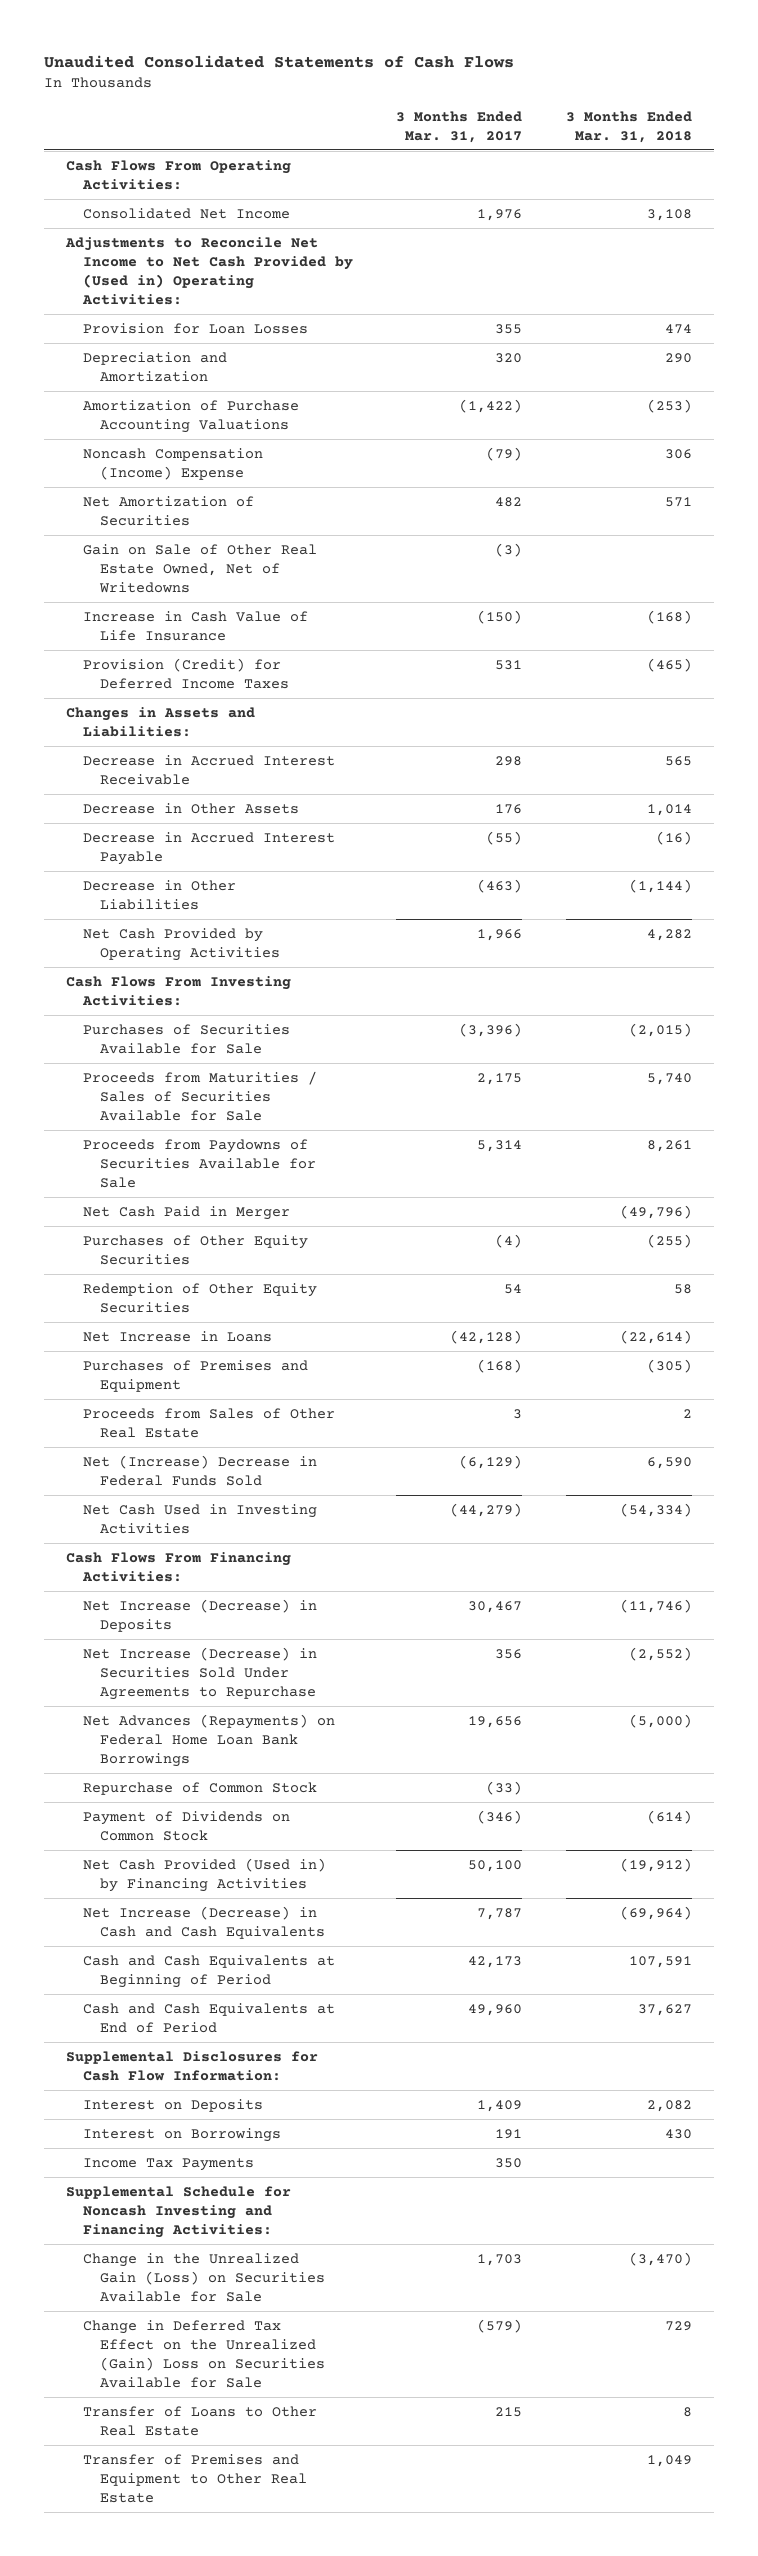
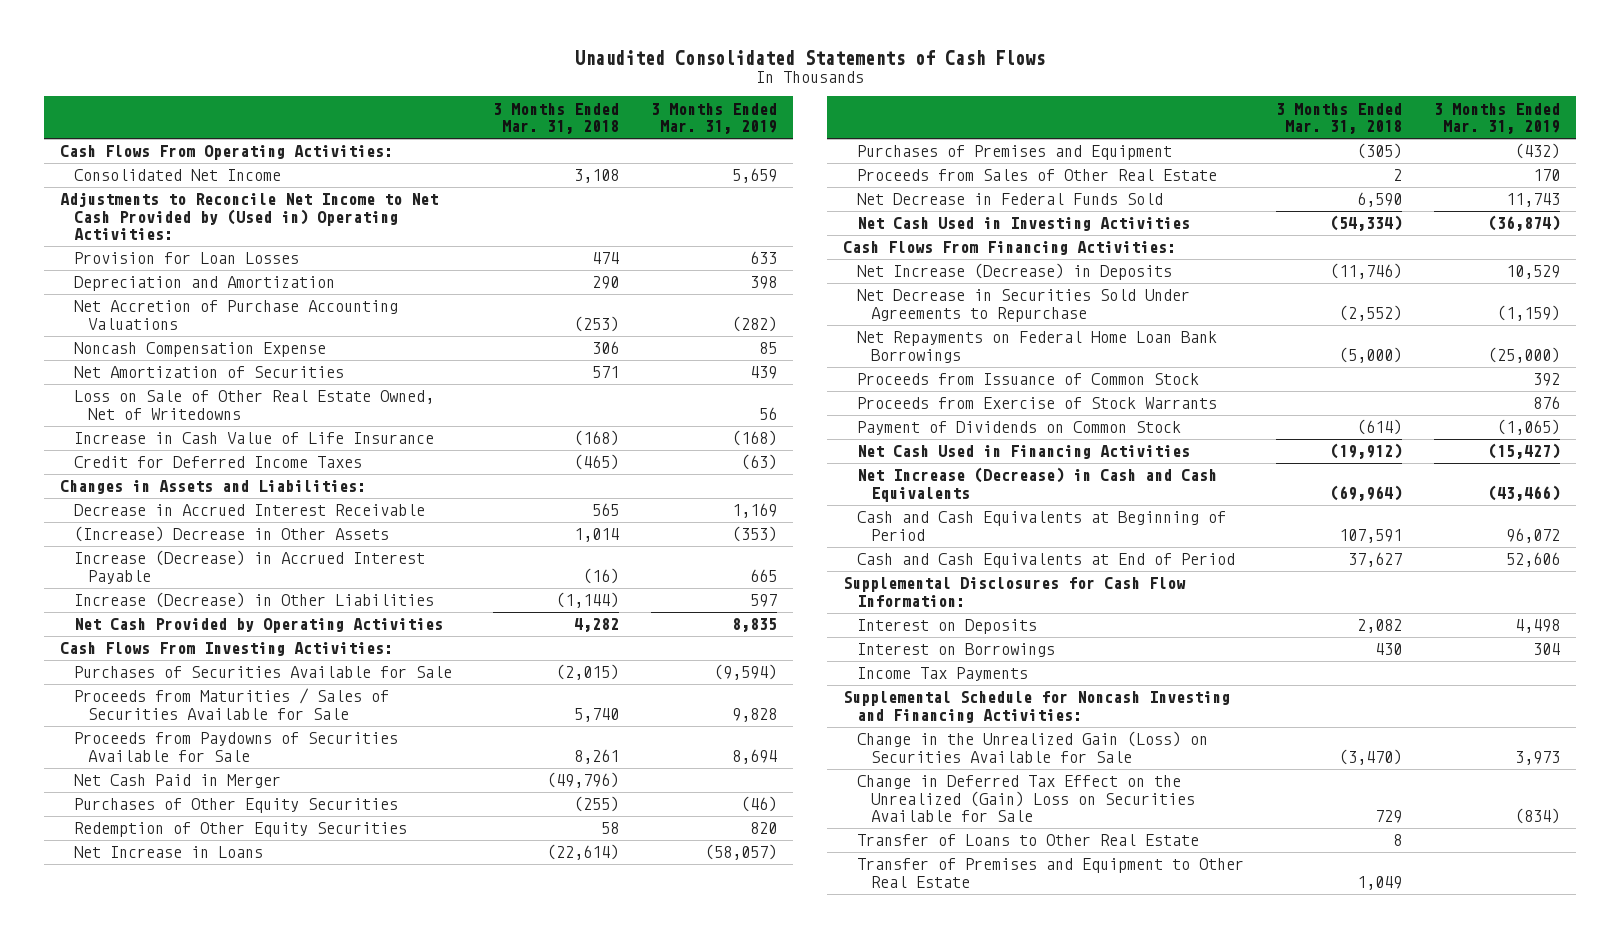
[396,110,523,143] 3 Months Ended Mar. 31, 2017 -> none
none -> [651,102,778,135] 3 Months Ended Mar. 31, 2019
[82,399,299,433] Amortization of Purchase Accounting Valuations -> [74,300,399,330] Net Accretion of Purchase Accounting Valuations
[82,447,263,480] Noncash Compensation (Income) Expense -> [74,342,327,358] Noncash Compensation Expense
[82,543,317,593] Gain on Sale of Other Real Estate Owned, Net of Writedowns -> [74,390,435,420] Loss on Sale of Other Real Estate Owned, Net of Writedowns
[82,657,289,689] Provision (Credit) for Deferred Income Taxes -> [74,456,363,469] Credit for Deferred Income Taxes
[82,802,299,814] Decrease in Other Assets -> [74,526,390,543] (Increase) Decrease in Other Assets
[82,831,335,865] Decrease in Accrued Interest Payable -> [74,550,426,584] Increase (Decrease) in Accrued Interest Payable
[82,879,236,910] Decrease in Other Liabilities -> [74,592,435,609] Increase (Decrease) in Other Liabilities
[82,1454,317,1486] Net (Increase) Decrease in Federal Funds Sold -> [856,193,1163,206] Net Decrease in Federal Funds Sold
[82,1781,317,1795] Repurchase of Common Stock -> none
[82,1646,317,1700] Net Increase (Decrease) in Securities Sold Under Agreements to Repurchase -> [856,289,1190,322] Net Decrease in Securities Sold Under Agreements to Repurchase
[82,1713,335,1767] Net Advances (Repayments) on Federal Home Loan Bank Borrowings -> [856,331,1217,363] Net Repayments on Federal Home Loan Bank Borrowings
none -> [856,373,1199,386] Proceeds from Issuance of Common Stock
none -> [856,397,1217,410] Proceeds from Exercise of Stock Warrants
[82,1857,326,1892] Net Cash Provided (Used in) by Financing Activities -> [856,445,1190,460] Net Cash Used in Financing Activities

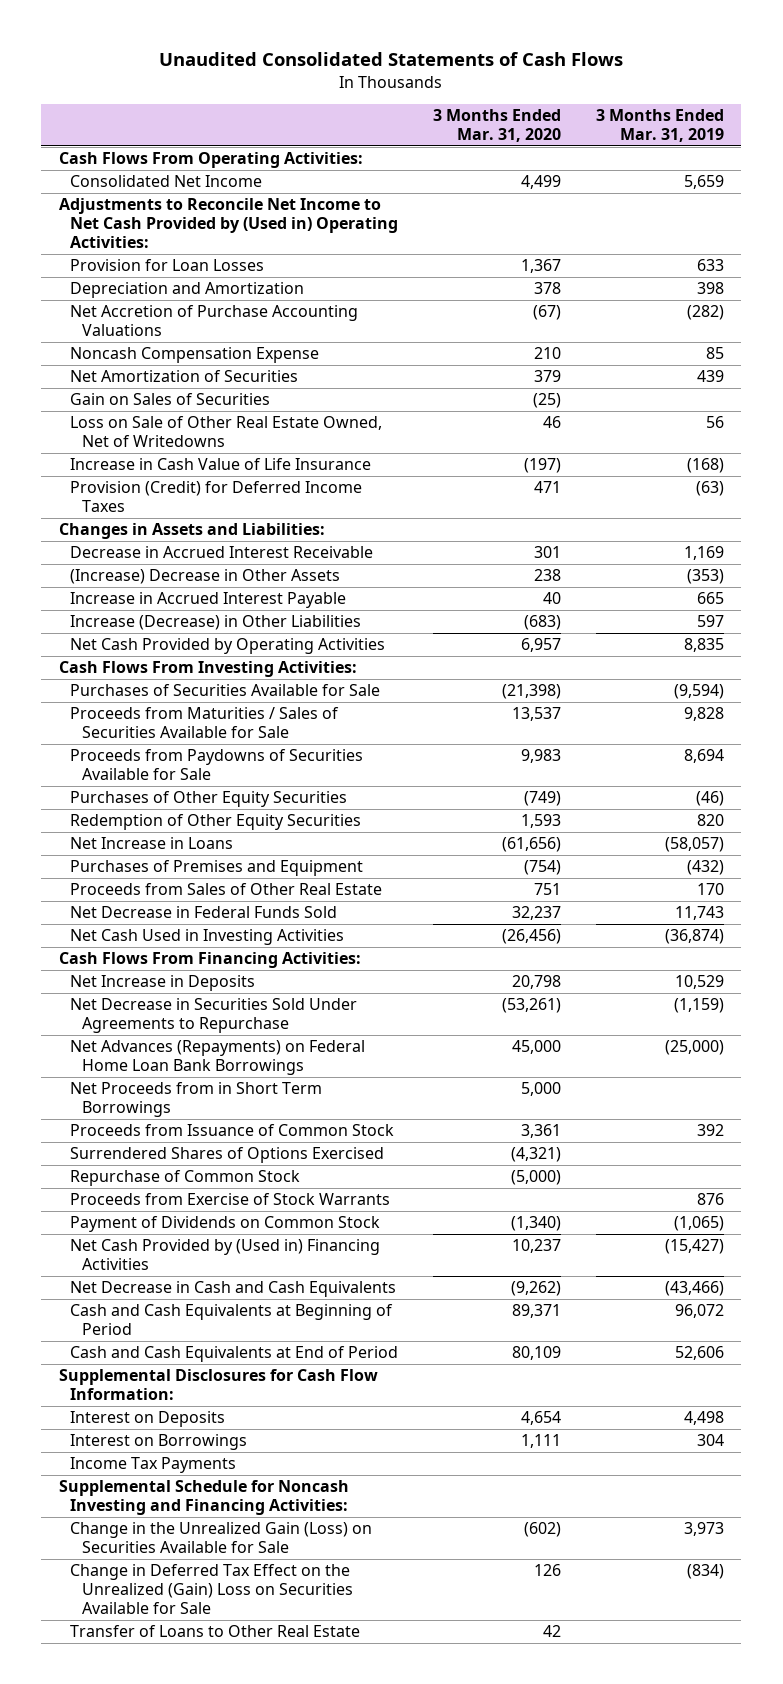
[493,102,620,135] 3 Months Ended Mar. 31, 2018 -> none
none -> [433,109,562,143] 3 Months Ended Mar. 31, 2020
none -> [70,393,271,406] Gain on Sales of Securities
[74,456,363,469] Credit for Deferred Income Taxes -> [70,481,363,513] Provision (Credit) for Deferred Income Taxes
[74,550,426,584] Increase (Decrease) in Accrued Interest Payable -> [70,592,347,609] Increase in Accrued Interest Payable
[74,774,282,789] Net Cash Paid in Merger -> none
[856,263,1172,281] Net Increase (Decrease) in Deposits -> [70,975,256,992] Net Increase in Deposits
[856,331,1217,363] Net Repayments on Federal Home Loan Bank Borrowings -> [70,1040,366,1076] Net Advances (Repayments) on Federal Home Loan Bank Borrowings
none -> [70,1082,323,1118] Net Proceeds from in Short Term Borrowings
none -> [70,1147,385,1164] Surrendered Shares of Options Exercised
none -> [70,1170,301,1187] Repurchase of Common Stock
[856,445,1190,460] Net Cash Used in Financing Activities -> [70,1239,381,1271] Net Cash Provided by (Used in) Financing Activities
[856,467,1217,502] Net Increase (Decrease) in Cash and Cash Equivalents -> [70,1281,397,1298] Net Decrease in Cash and Cash Equivalents
[856,858,1244,888] Transfer of Premises and Equipment to Other Real Estate -> none

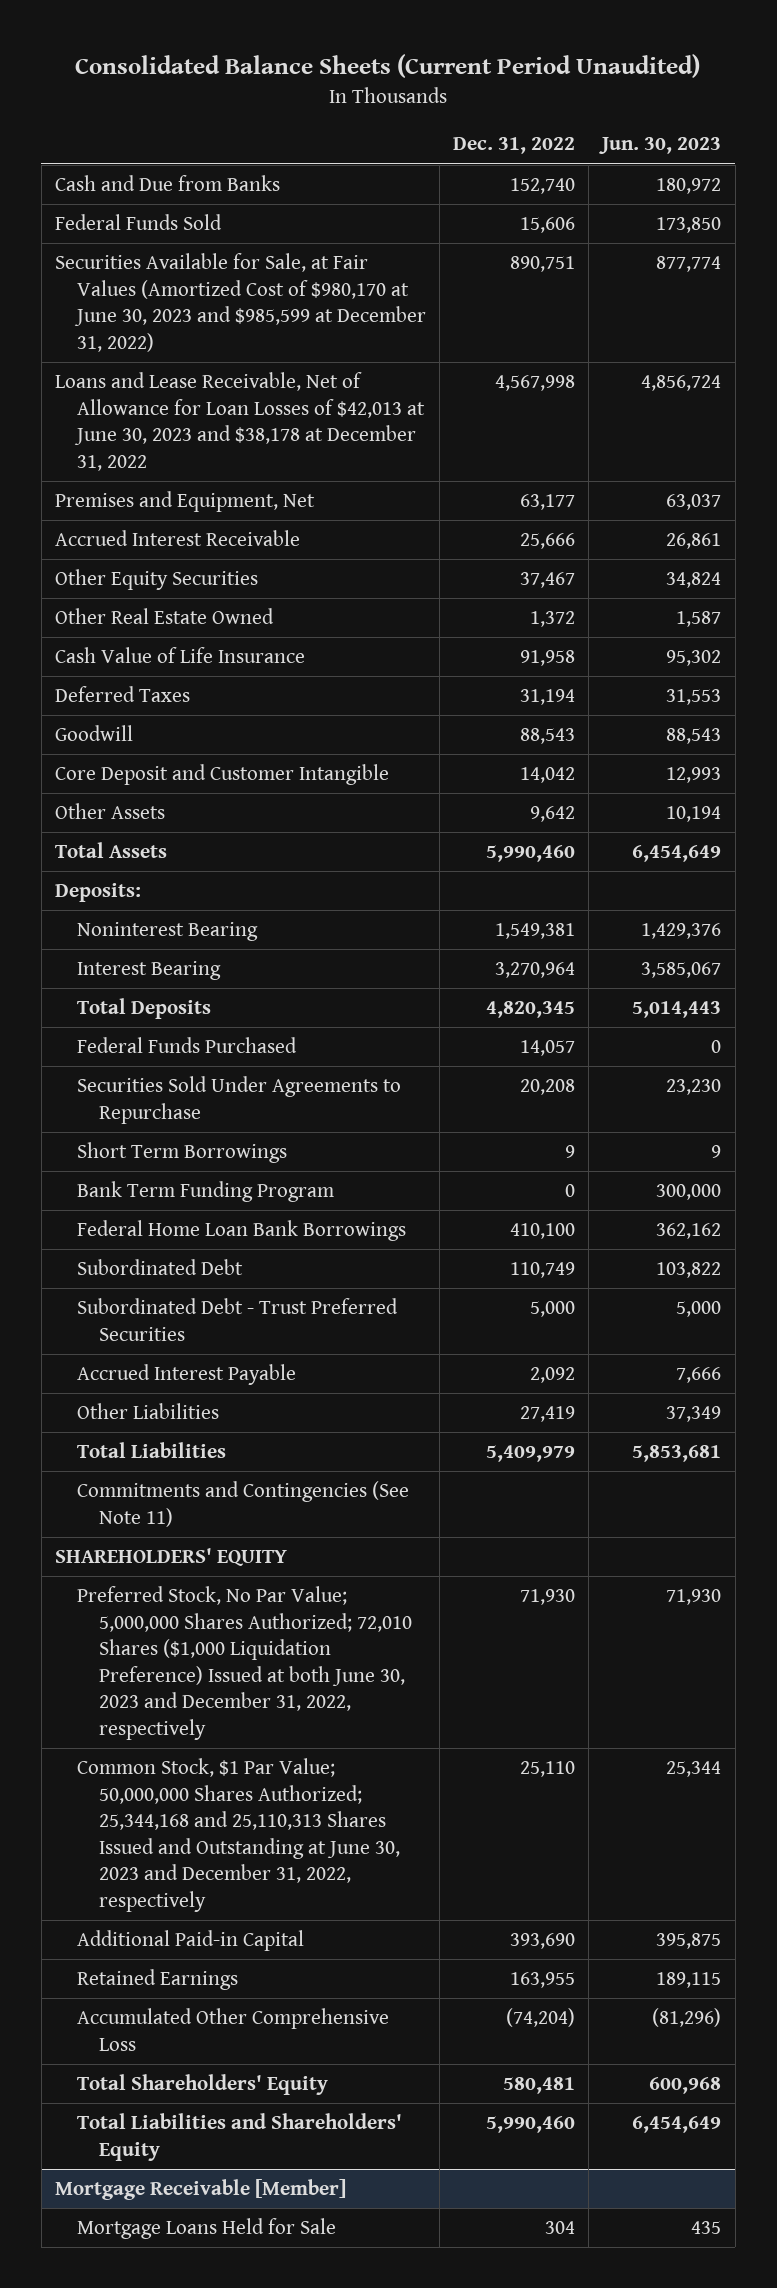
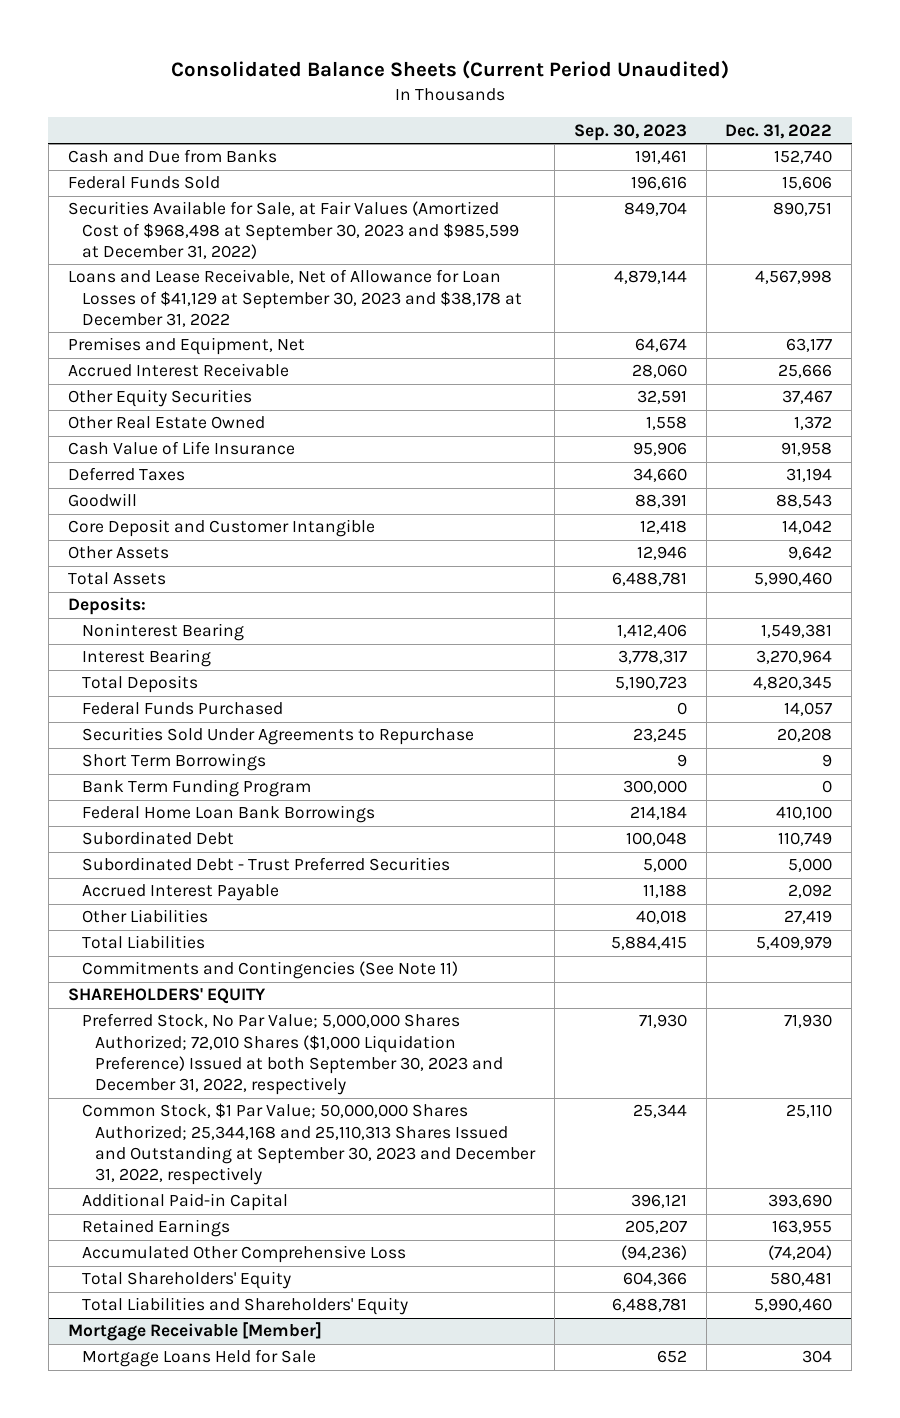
[599,137,722,155] Jun. 30, 2023 -> none
none -> [573,123,687,141] Sep. 30, 2023
[55,253,426,352] Securities Available for Sale, at Fair Values (Amortized Cost of $980,170 at June 30, 2023 and $985,599 at December 31, 2022) -> [67,201,519,259] Securities Available for Sale, at Fair Values (Amortized Cost of $968,498 at September 30, 2023 and $985,599 at December 31, 2022)
[55,372,425,471] Loans and Lease Receivable, Net of Allowance for Loan Losses of $42,013 at June 30, 2023 and $38,178 at December 31, 2022 -> [67,269,522,327] Loans and Lease Receivable, Net of Allowance for Loan Losses of $41,129 at September 30, 2023 and $38,178 at December 31, 2022
[76,1586,412,1740] Preferred Stock, No Par Value; 5,000,000 Shares Authorized; 72,010 Shares ($1,000 Liquidation Preference) Issued at both June 30, 2023 and December 31, 2022, respectively -> [81,1013,504,1096] Preferred Stock, No Par Value; 5,000,000 Shares Authorized; 72,010 Shares ($1,000 Liquidation Preference) Issued at both September 30, 2023 and December 31, 2022, respectively
[76,1758,400,1912] Common Stock, $1 Par Value; 50,000,000 Shares Authorized; 25,344,168 and 25,110,313 Shares Issued and Outstanding at June 30, 2023 and December 31, 2022, respectively -> [81,1103,537,1186] Common Stock, $1 Par Value; 50,000,000 Shares Authorized; 25,344,168 and 25,110,313 Shares Issued and Outstanding at September 30, 2023 and December 31, 2022, respectively

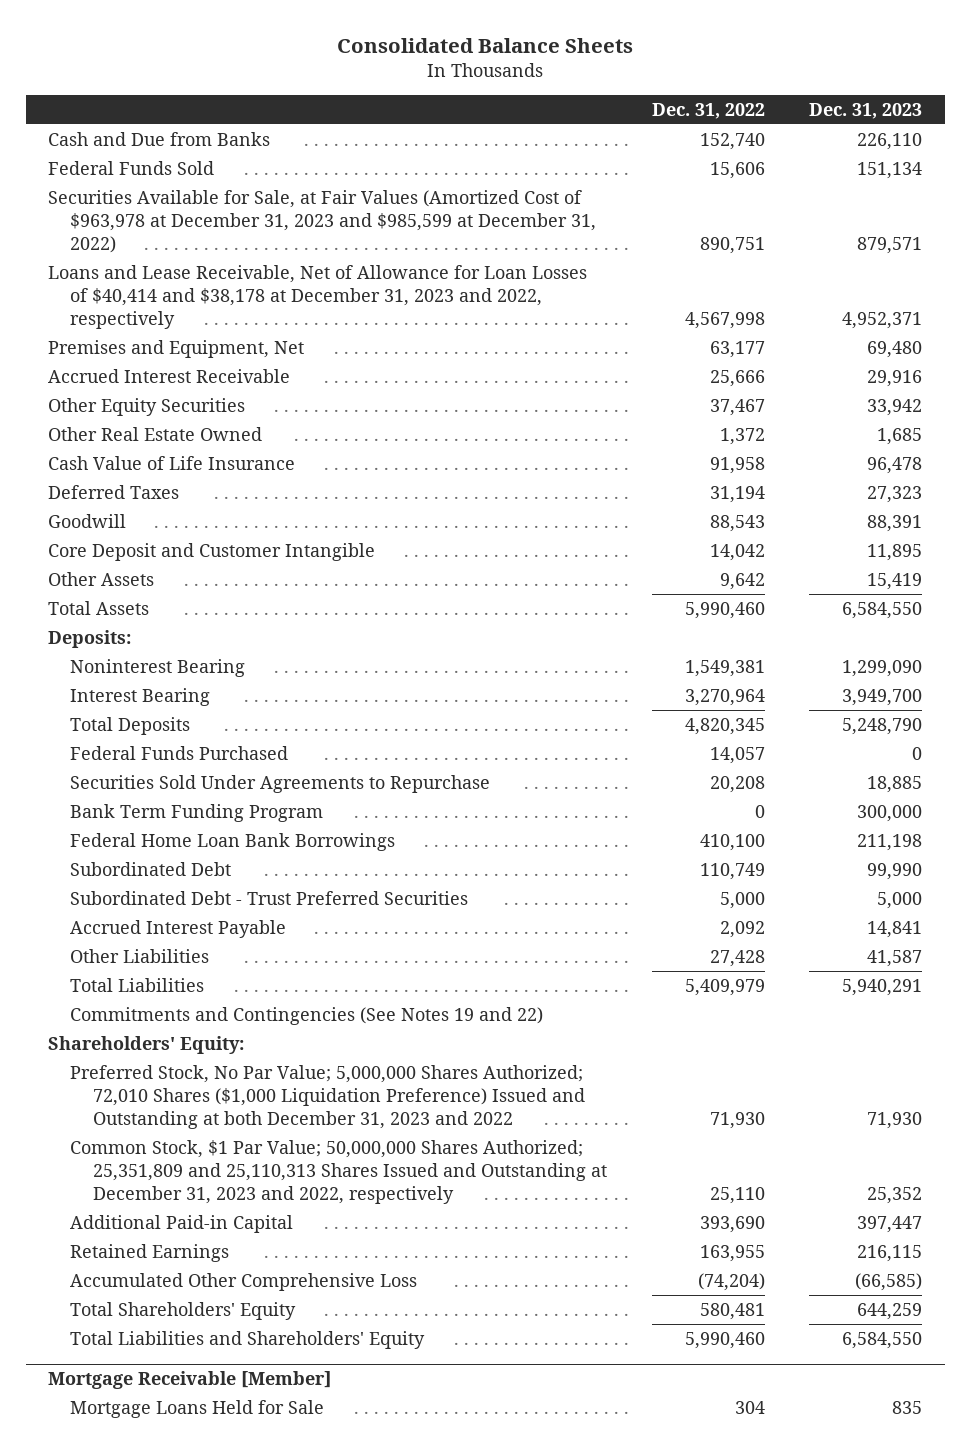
[170,59,729,79] Consolidated Balance Sheets (Current Period Unaudited) -> [337,38,634,54] Consolidated Balance Sheets
[573,123,687,141] Sep. 30, 2023 -> none
none -> [809,102,923,119] Dec. 31, 2023
[67,201,519,259] Securities Available for Sale, at Fair Values (Amortized Cost of $968,498 at September 30, 2023 and $985,599 at December 31, 2022) -> [48,189,597,253] Securities Available for Sale, at Fair Values (Amortized Cost of $963,978 at December 31, 2023 and $985,599 at December 31, 2022)
[67,269,522,327] Loans and Lease Receivable, Net of Allowance for Loan Losses of $41,129 at September 30, 2023 and $38,178 at December 31, 2022 -> [48,264,588,329] Loans and Lease Receivable, Net of Allowance for Loan Losses of $40,414 and $38,178 at December 31, 2023 and 2022, respectively
[81,753,266,772] Short Term Borrowings -> none
[784,910,833,925] 27,419 -> [709,949,765,967] 27,428
[81,961,458,980] Commitments and Contingencies (See Note 11) -> [70,1006,544,1025] Commitments and Contingencies (See Notes 19 and 22)
[67,988,266,1005] SHAREHOLDERS' EQUITY -> [48,1035,245,1054] Shareholders' Equity:
[81,1013,504,1096] Preferred Stock, No Par Value; 5,000,000 Shares Authorized; 72,010 Shares ($1,000 Liquidation Preference) Issued at both September 30, 2023 and December 31, 2022, respectively -> [70,1064,585,1129] Preferred Stock, No Par Value; 5,000,000 Shares Authorized; 72,010 Shares ($1,000 Liquidation Preference) Issued and Outstanding at both December 31, 2023 and 2022
[81,1103,537,1186] Common Stock, $1 Par Value; 50,000,000 Shares Authorized; 25,344,168 and 25,110,313 Shares Issued and Outstanding at September 30, 2023 and December 31, 2022, respectively -> [70,1139,607,1204] Common Stock, $1 Par Value; 50,000,000 Shares Authorized; 25,351,809 and 25,110,313 Shares Issued and Outstanding at December 31, 2023 and 2022, respectively

